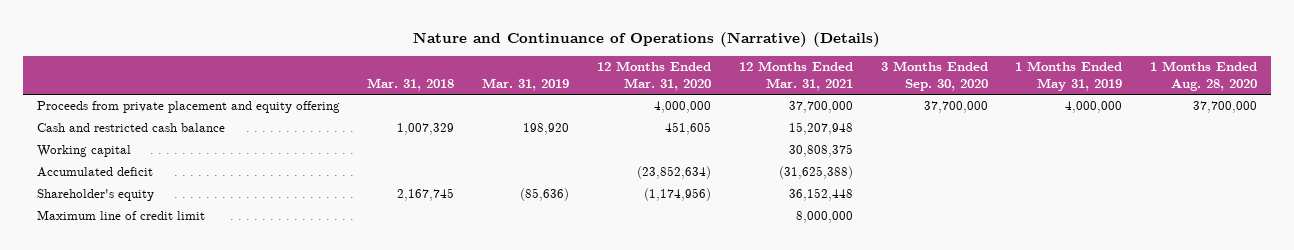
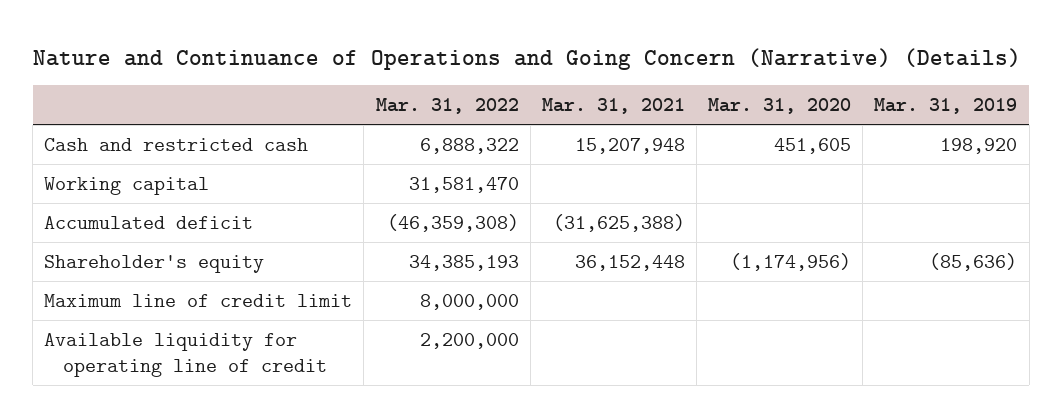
[412,32,880,48] Nature and Continuance of Operations (Narrative) (Details) -> [32,47,1021,70] Nature and Continuance of Operations and Going Concern (Narrative) (Details)
[367,78,455,92] Mar. 31, 2018 -> none
[596,61,711,92] 12 Months Ended Mar. 31, 2020 -> none
[738,61,853,92] 12 Months Ended Mar. 31, 2021 -> none
[880,61,988,92] 3 Months Ended Sep. 30, 2020 -> none
[1015,61,1123,92] 1 Months Ended May 31, 2019 -> none
[1150,61,1258,92] 1 Months Ended Aug. 28, 2020 -> none
none -> [375,98,519,115] Mar. 31, 2022
none -> [541,98,685,115] Mar. 31, 2021
none -> [708,98,852,115] Mar. 31, 2020
[36,101,340,114] Proceeds from private placement and equity offering -> none
[36,123,225,133] Cash and restricted cash balance -> [44,137,309,151] Cash and restricted cash
none -> [44,332,328,377] Available liquidity for operating line of credit

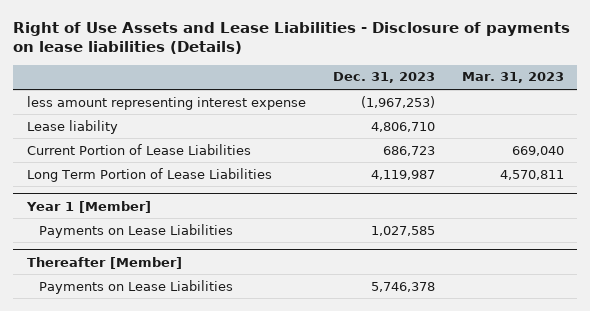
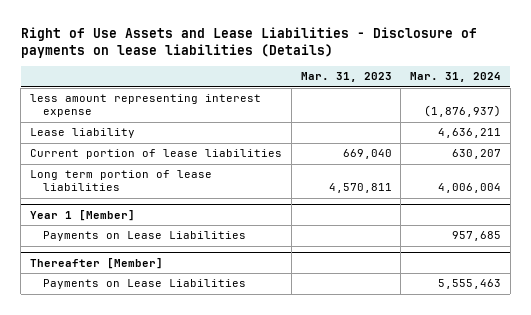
[332,72,435,84] Dec. 31, 2023 -> none
none -> [410,72,502,83] Mar. 31, 2024
[26,143,251,155] Current Portion of Lease Liabilities -> [30,149,283,160] Current portion of lease liabilities
[26,167,272,182] Long Term Portion of Lease Liabilities -> [30,170,213,192] Long term portion of lease liabilities

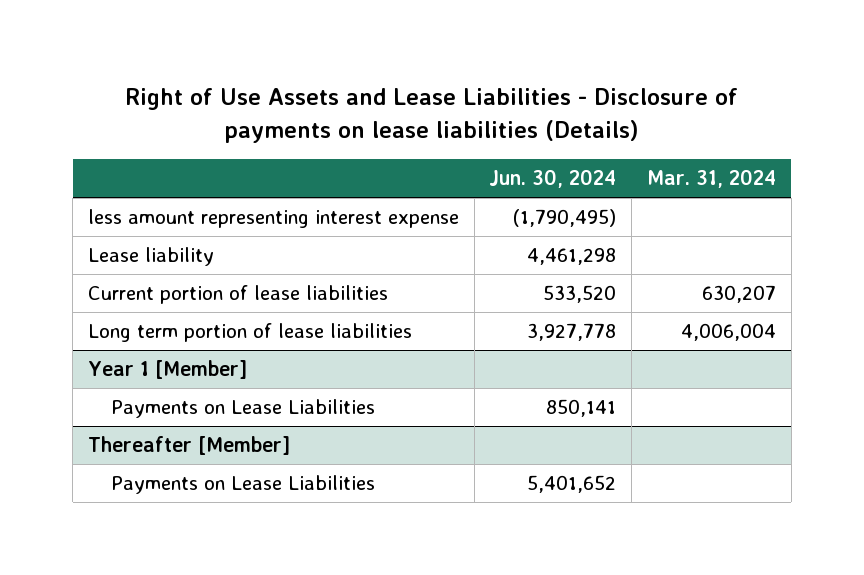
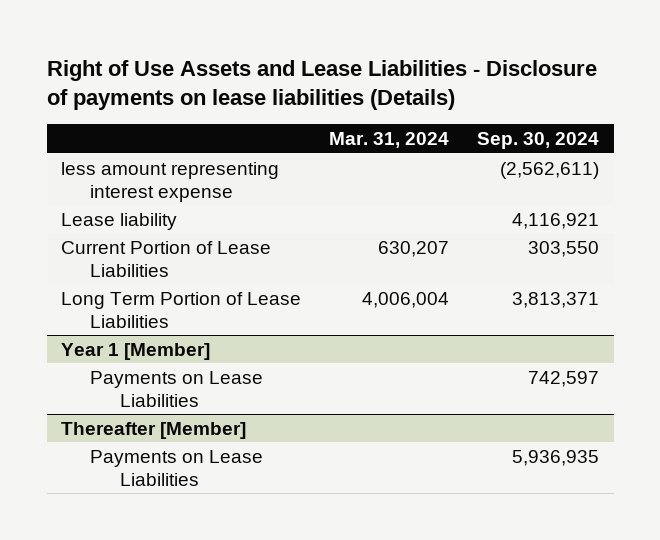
[489,169,617,189] Jun. 30, 2024 -> none
none -> [477,131,600,149] Sep. 30, 2024
[87,285,388,305] Current portion of lease liabilities -> [60,240,271,277] Current Portion of Lease Liabilities
[87,323,412,343] Long term portion of lease liabilities -> [60,291,301,328] Long Term Portion of Lease Liabilities

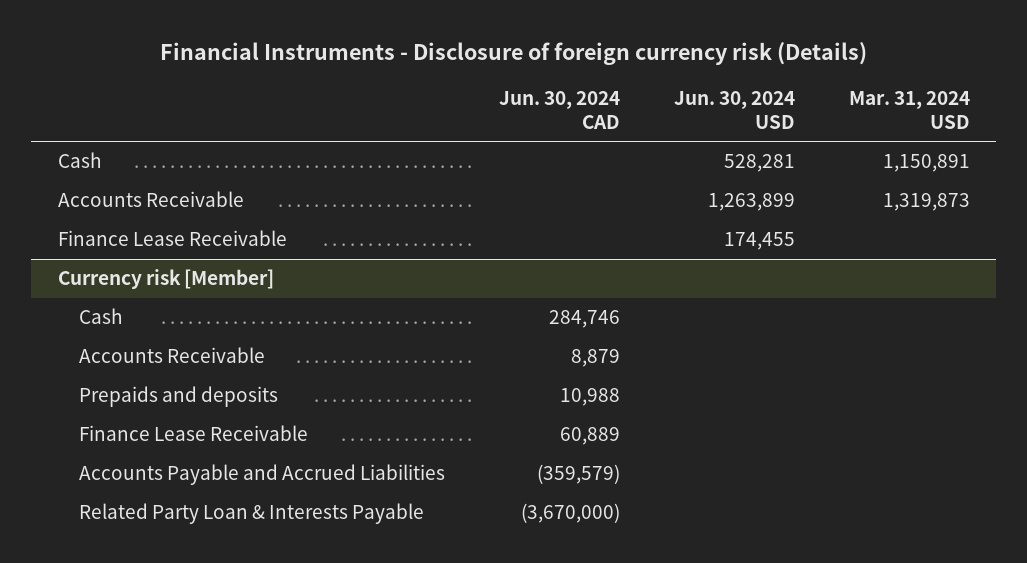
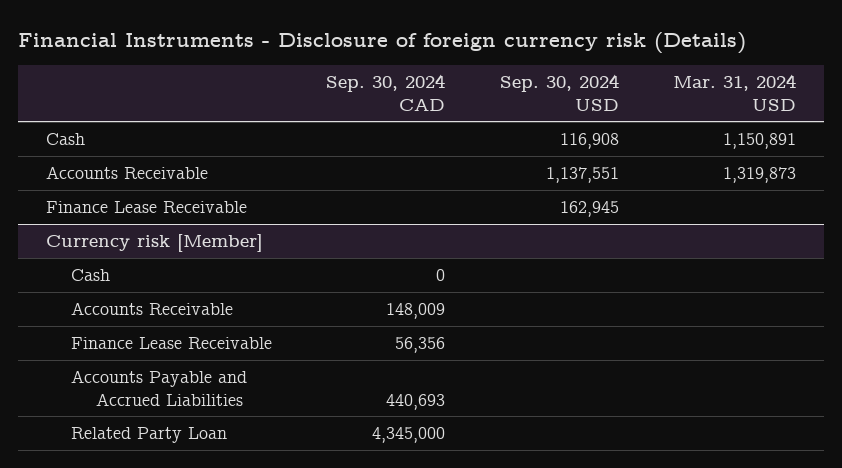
[498,91,620,129] Jun. 30, 2024 CAD -> none
[673,91,795,129] Jun. 30, 2024 USD -> none
none -> [326,74,446,111] Sep. 30, 2024 CAD
none -> [499,74,619,111] Sep. 30, 2024 USD
[78,386,278,408] Prepaids and deposits -> none
[78,503,424,525] Related Party Loan & Interests Payable -> [70,427,227,444] Related Party Loan

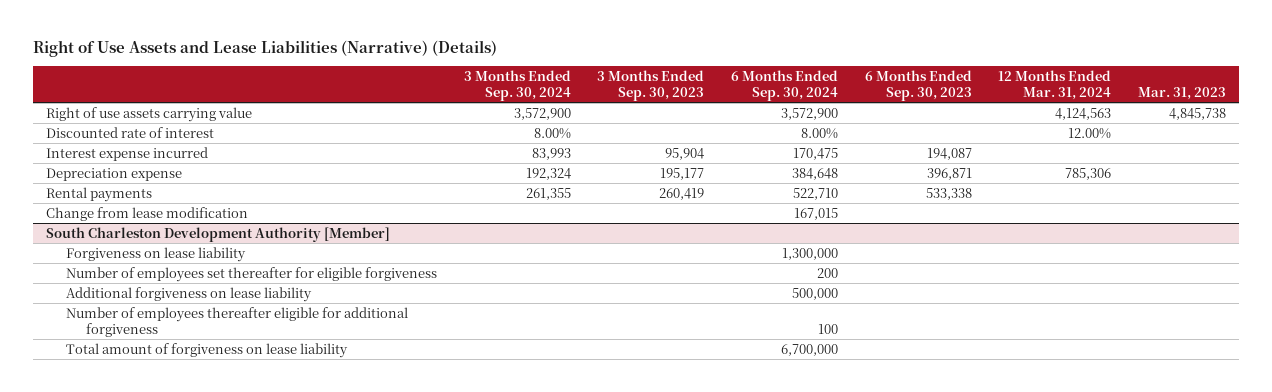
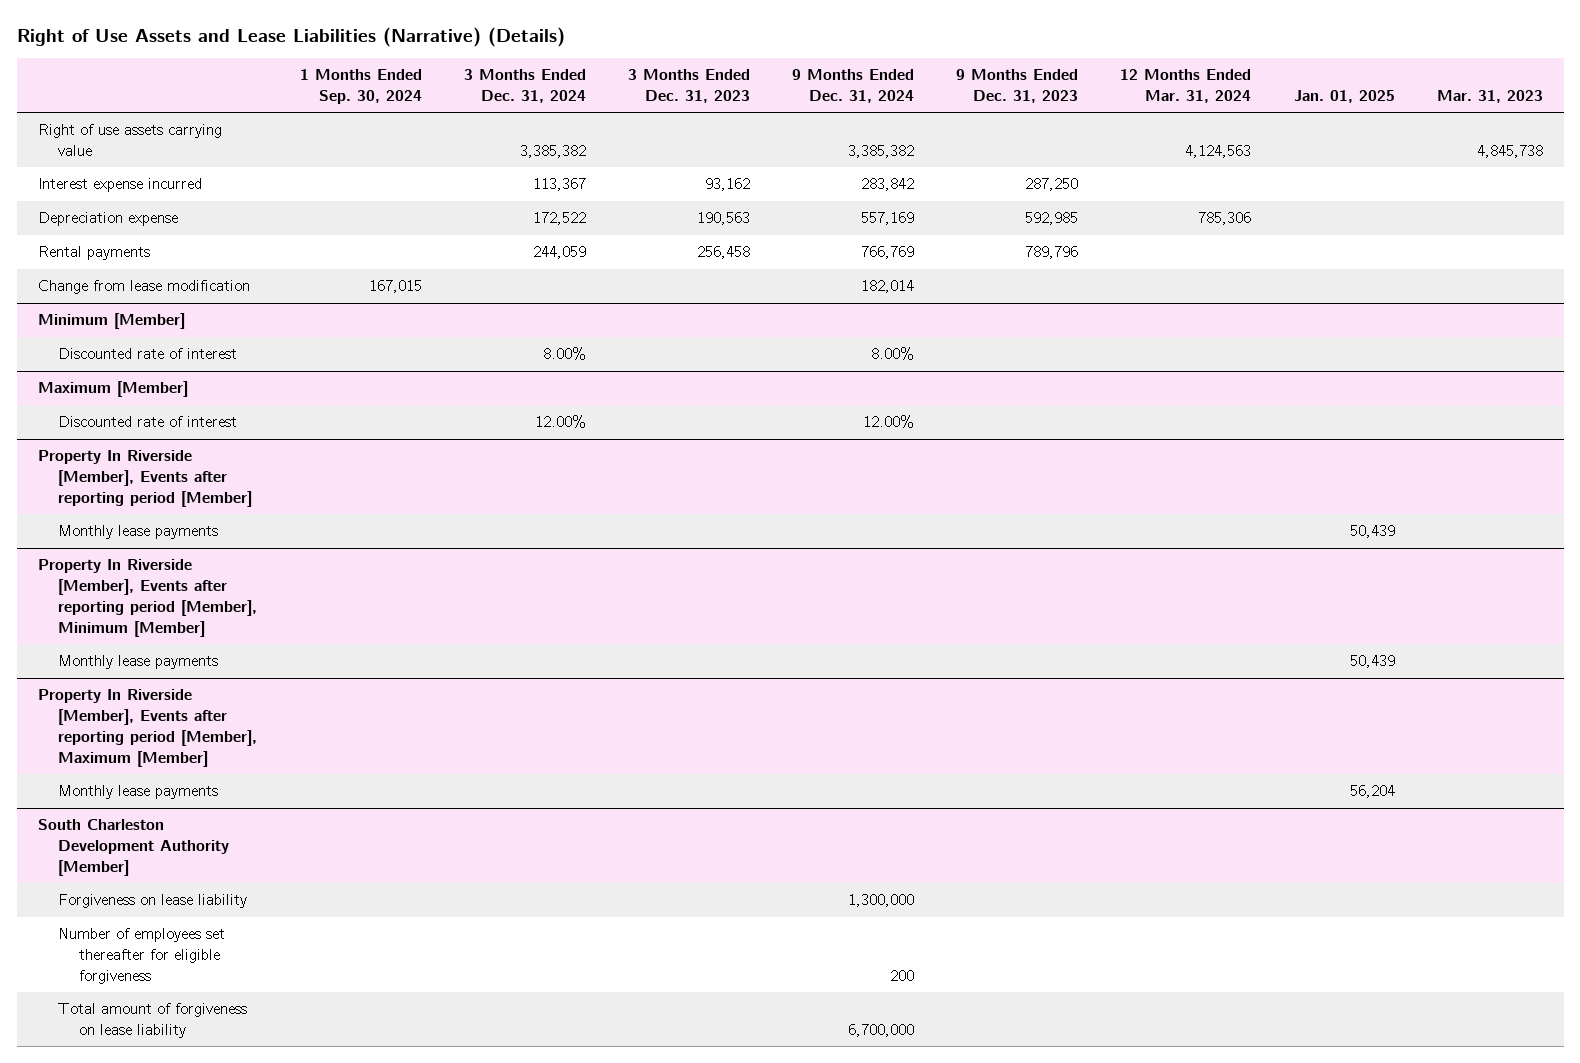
[463,69,571,101] 3 Months Ended Sep. 30, 2024 -> none
[597,69,705,101] 3 Months Ended Sep. 30, 2023 -> none
[730,69,838,101] 6 Months Ended Sep. 30, 2024 -> none
[864,69,972,101] 6 Months Ended Sep. 30, 2023 -> none
none -> [299,69,422,104] 1 Months Ended Sep. 30, 2024
none -> [463,69,586,103] 3 Months Ended Dec. 31, 2024
none -> [627,69,750,103] 3 Months Ended Dec. 31, 2023
none -> [792,69,915,103] 9 Months Ended Dec. 31, 2024
none -> [956,69,1079,103] 9 Months Ended Dec. 31, 2023
none -> [1293,89,1395,103] Jan. 01, 2025
[46,126,215,138] Discounted rate of interest -> none
none -> [37,313,185,330] Minimum [Member]
none -> [58,348,238,360] Discounted rate of interest
none -> [37,381,188,398] Maximum [Member]
none -> [58,416,238,428] Discounted rate of interest
none -> [37,450,253,508] Property In Riverside [Member], Events after reporting period [Member]
none -> [58,525,219,540] Monthly lease payments
none -> [37,559,258,637] Property In Riverside [Member], Events after reporting period [Member], Minimum [Member]
none -> [58,655,219,670] Monthly lease payments
none -> [37,689,258,767] Property In Riverside [Member], Events after reporting period [Member], Maximum [Member]
none -> [58,785,219,800] Monthly lease payments
[66,286,313,302] Additional forgiveness on lease liability -> none
[66,306,409,337] Number of employees thereafter eligible for additional forgiveness -> none

